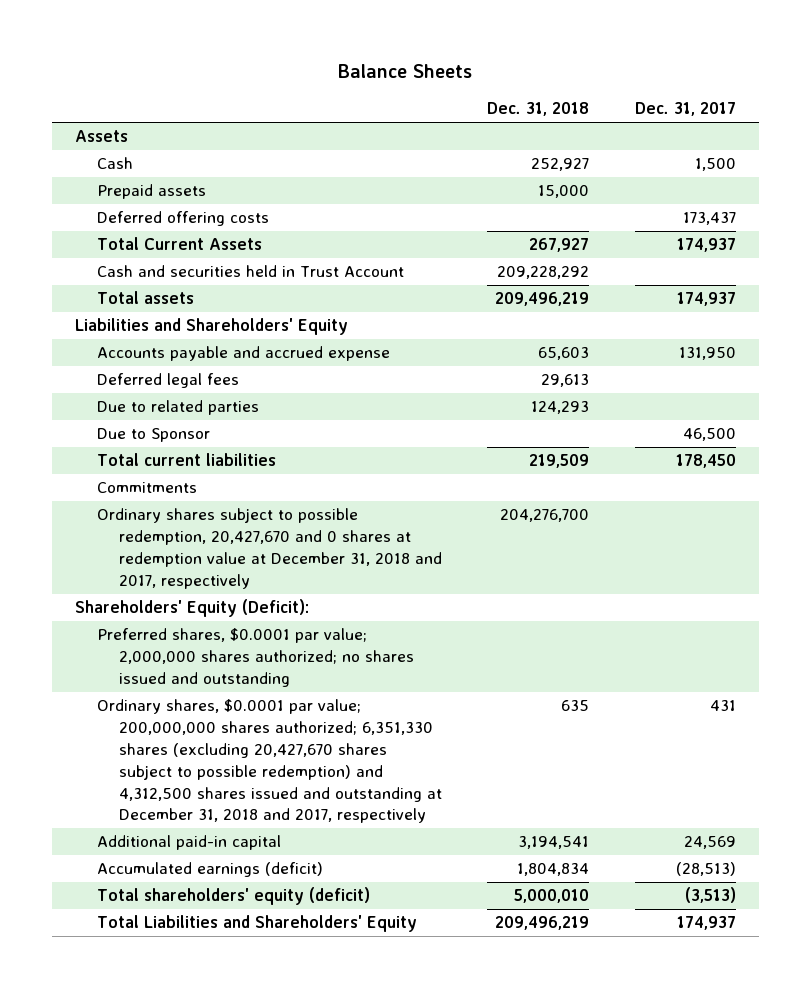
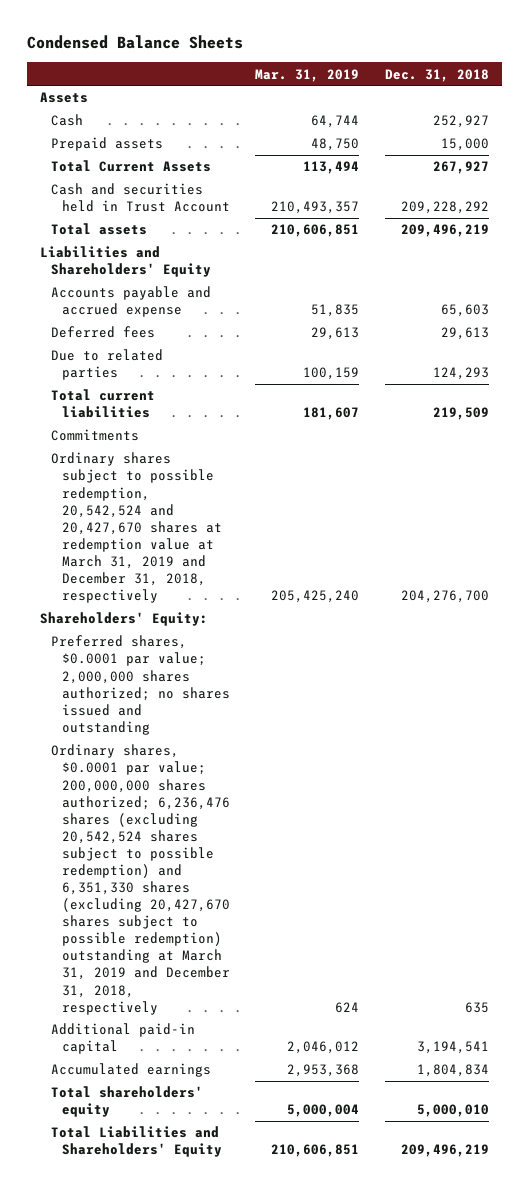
[338,63,473,78] Balance Sheets -> [27,35,244,50] Condensed Balance Sheets
[635,102,737,117] Dec. 31, 2017 -> none
none -> [255,68,360,82] Mar. 31, 2019
[96,211,269,227] Deferred offering costs -> none
[96,373,239,389] Deferred legal fees -> [50,326,155,339] Deferred fees
[96,428,210,443] Due to Sponsor -> none
[96,508,442,589] Ordinary shares subject to possible redemption, 20,427,670 and 0 shares at redemption value at December 31, 2018 and 2017, respectively -> [50,452,222,604] Ordinary shares subject to possible redemption, 20,542,524 and 20,427,670 shares at redemption value at March 31, 2019 and December 31, 2018, respectively
[74,599,309,618] Shareholders' Equity (Deficit): -> [39,612,208,627] Shareholders' Equity:
[96,699,442,824] Ordinary shares, $0.0001 par value; 200,000,000 shares authorized; 6,351,330 shares (excluding 20,427,670 shares subject to possible redemption) and 4,312,500 shares issued and outstanding at December 31, 2018 and 2017, respectively -> [50,744,230,1015] Ordinary shares, $0.0001 par value; 200,000,000 shares authorized; 6,236,476 shares (excluding 20,542,524 shares subject to possible redemption) and 6,351,330 shares (excluding 20,427,670 shares subject to possible redemption) outstanding at March 31, 2019 and December 31, 2018, respectively
[96,862,323,878] Accumulated earnings (deficit) -> [50,1063,211,1078] Accumulated earnings
[96,887,370,906] Total shareholders' equity (deficit) -> [50,1086,203,1118] Total shareholders' equity

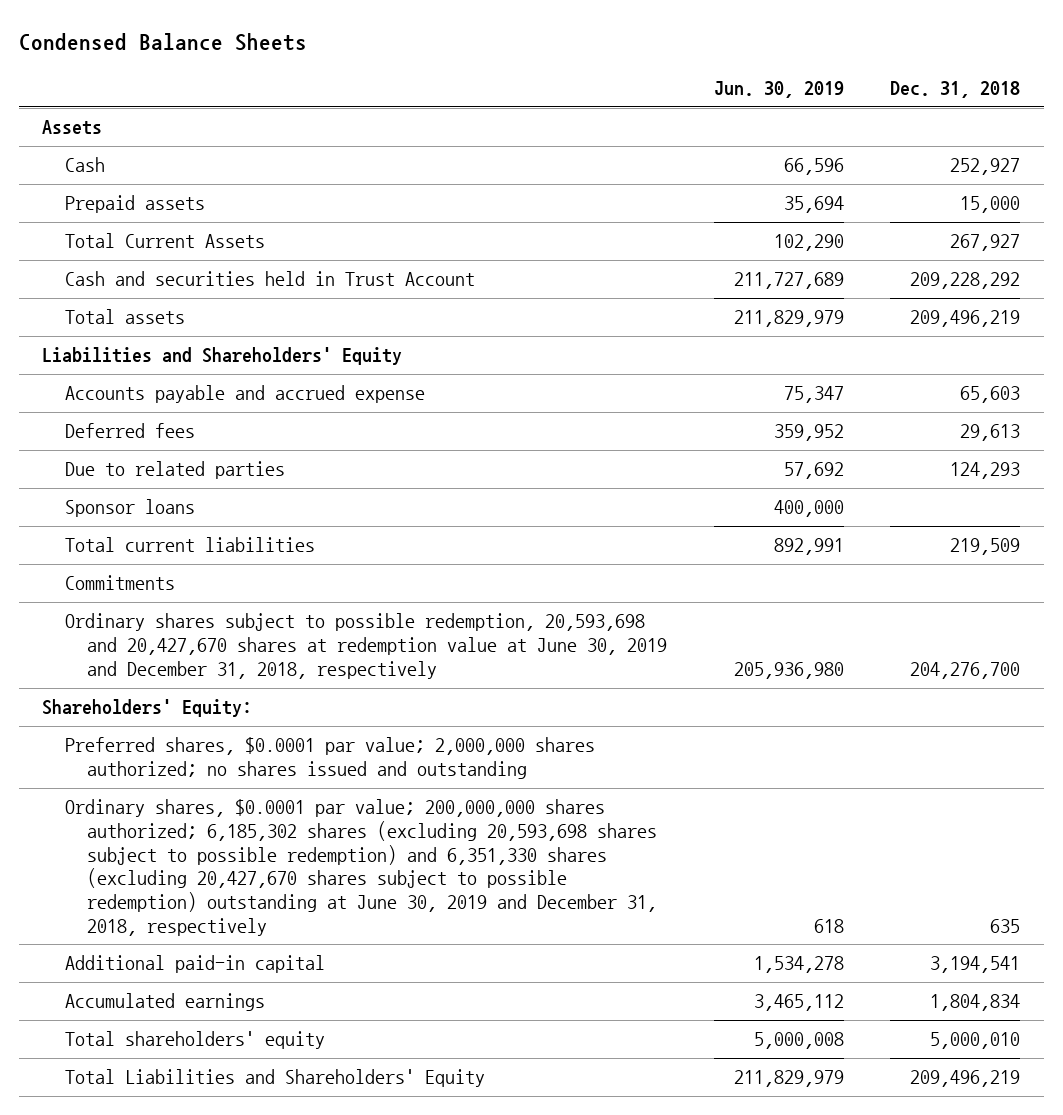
[255,68,360,82] Mar. 31, 2019 -> none
none -> [713,80,844,98] Jun. 30, 2019
none -> [64,499,195,518] Sponsor loans
[50,452,222,604] Ordinary shares subject to possible redemption, 20,542,524 and 20,427,670 shares at redemption value at March 31, 2019 and December 31, 2018, respectively -> [64,613,668,679] Ordinary shares subject to possible redemption, 20,593,698 and 20,427,670 shares at redemption value at June 30, 2019 and December 31, 2018, respectively
[50,744,230,1015] Ordinary shares, $0.0001 par value; 200,000,000 shares authorized; 6,236,476 shares (excluding 20,542,524 shares subject to possible redemption) and 6,351,330 shares (excluding 20,427,670 shares subject to possible redemption) outstanding at March 31, 2019 and December 31, 2018, respectively -> [64,799,658,936] Ordinary shares, $0.0001 par value; 200,000,000 shares authorized; 6,185,302 shares (excluding 20,593,698 shares subject to possible redemption) and 6,351,330 shares (excluding 20,427,670 shares subject to possible redemption) outstanding at June 30, 2019 and December 31, 2018, respectively

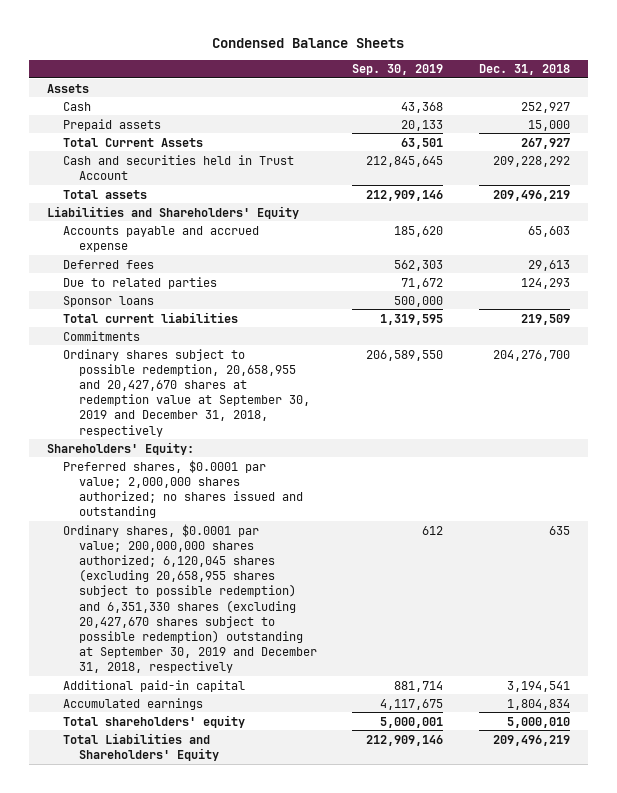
[713,80,844,98] Jun. 30, 2019 -> none
none -> [352,64,444,76] Sep. 30, 2019
[64,613,668,679] Ordinary shares subject to possible redemption, 20,593,698 and 20,427,670 shares at redemption value at June 30, 2019 and December 31, 2018, respectively -> [62,348,310,437] Ordinary shares subject to possible redemption, 20,658,955 and 20,427,670 shares at redemption value at September 30, 2019 and December 31, 2018, respectively
[64,799,658,936] Ordinary shares, $0.0001 par value; 200,000,000 shares authorized; 6,185,302 shares (excluding 20,593,698 shares subject to possible redemption) and 6,351,330 shares (excluding 20,427,670 shares subject to possible redemption) outstanding at June 30, 2019 and December 31, 2018, respectively -> [62,523,317,674] Ordinary shares, $0.0001 par value; 200,000,000 shares authorized; 6,120,045 shares (excluding 20,658,955 shares subject to possible redemption) and 6,351,330 shares (excluding 20,427,670 shares subject to possible redemption) outstanding at September 30, 2019 and December 31, 2018, respectively

